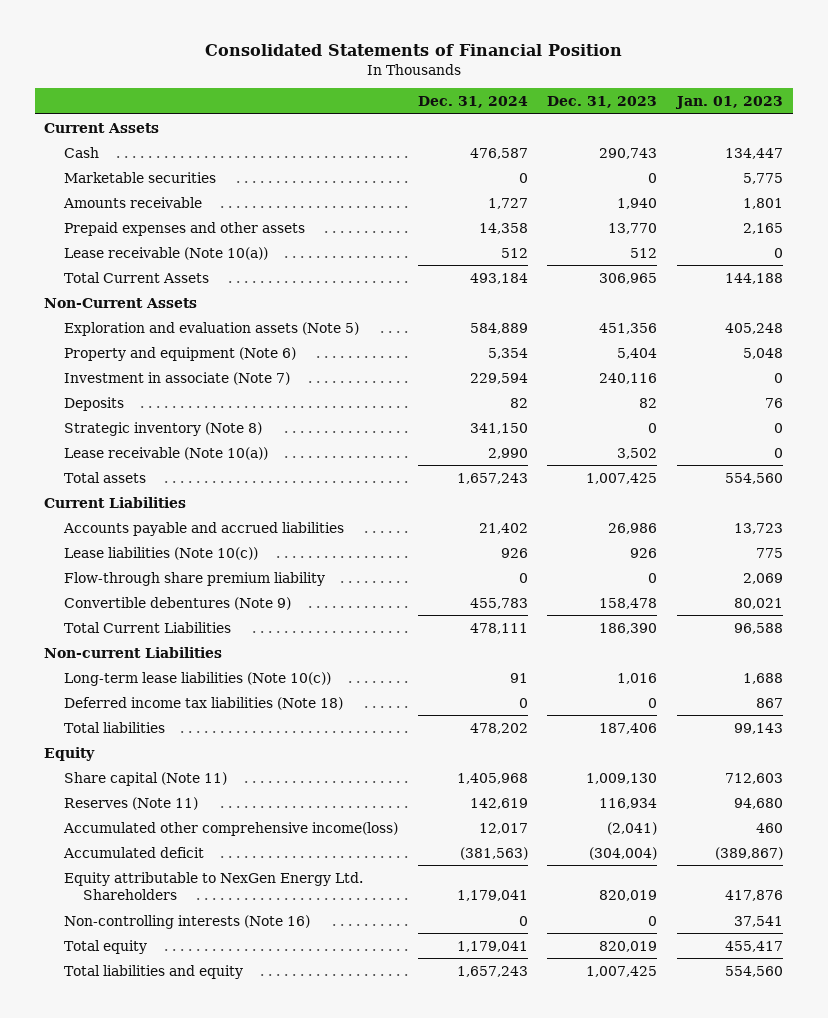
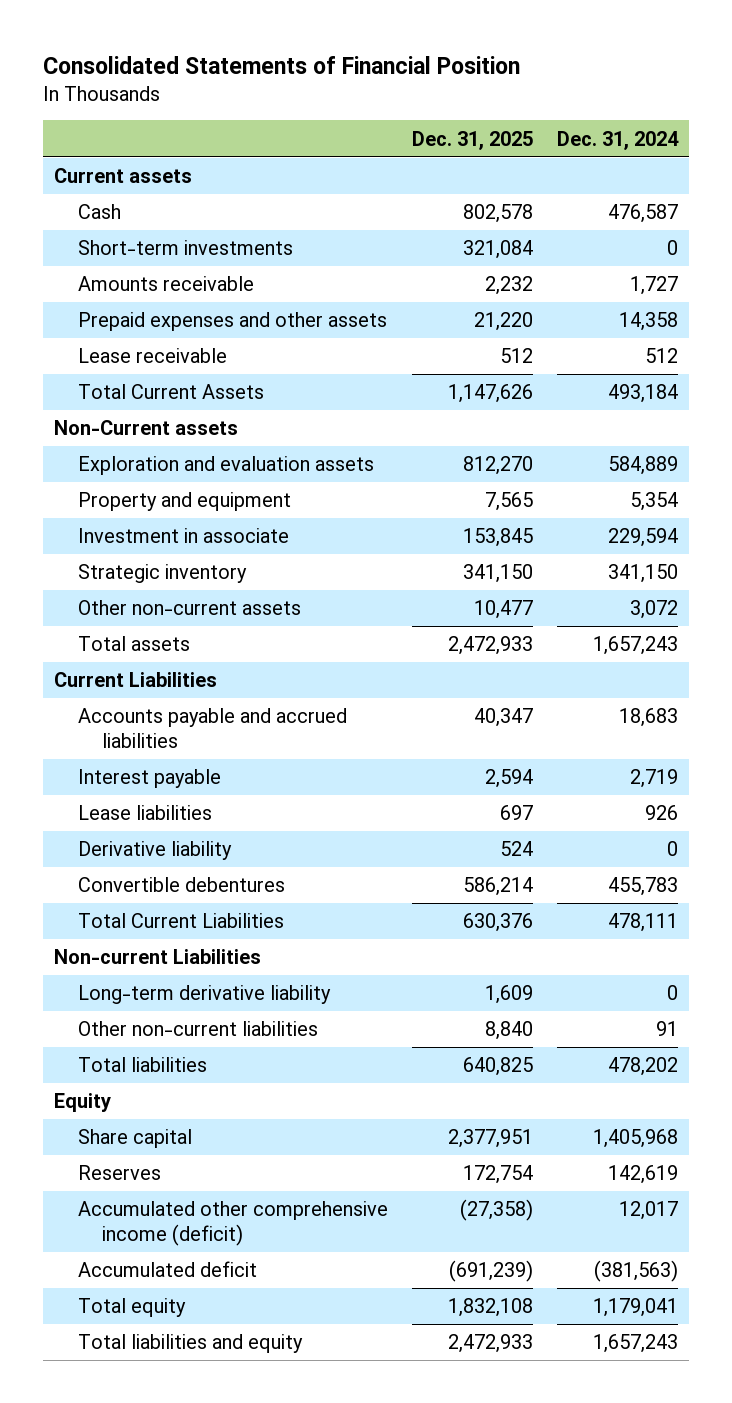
[547,96,658,109] Dec. 31, 2023 -> none
[675,96,784,110] Jan. 01, 2023 -> none
none -> [411,130,533,150] Dec. 31, 2025
[44,122,160,133] Current Assets -> [54,168,193,184] Current assets
[63,171,216,183] Marketable securities -> none
none -> [78,240,294,256] Short-term investments
[63,246,268,260] Lease receivable (Note 10(a)) -> [78,348,228,364] Lease receivable
[63,396,124,411] Deposits -> none
[63,446,268,460] Lease receivable (Note 10(a)) -> none
[44,297,198,308] Non-Current Assets -> [54,420,239,436] Non-Current assets
[63,321,359,336] Exploration and evaluation assets (Note 5) -> [78,456,375,476] Exploration and evaluation assets
[63,346,296,361] Property and equipment (Note 6) -> [78,492,292,512] Property and equipment
[63,371,290,385] Investment in associate (Note 7) -> [78,528,290,544] Investment in associate
[63,421,262,436] Strategic inventory (Note 8) -> [78,564,248,584] Strategic inventory
none -> [78,600,302,616] Other non-current assets
[63,571,325,586] Flow-through share premium liability -> none
[478,522,528,534] 21,402 -> [618,708,678,728] 18,683
none -> [78,769,222,789] Interest payable
[63,546,258,560] Lease liabilities (Note 10(c)) -> [78,805,213,821] Lease liabilities
none -> [78,841,233,861] Derivative liability
[63,596,291,610] Convertible debentures (Note 9) -> [78,877,286,893] Convertible debentures
[63,671,331,686] Long-term lease liabilities (Note 10(c)) -> none
[63,696,343,710] Deferred income tax liabilities (Note 18) -> none
none -> [78,985,332,1005] Long-term derivative liability
none -> [78,1021,319,1037] Other non-current liabilities
[63,771,227,786] Share capital (Note 11) -> [78,1129,193,1149] Share capital
[63,796,198,810] Reserves (Note 11) -> [78,1165,162,1181] Reserves
[62,821,398,836] Accumulated other comprehensive income(loss) -> [78,1201,389,1246] Accumulated other comprehensive income (deficit)
[63,871,363,901] Equity attributable to NexGen Energy Ltd. Shareholders -> none
[63,914,310,929] Non-controlling interests (Note 16) -> none

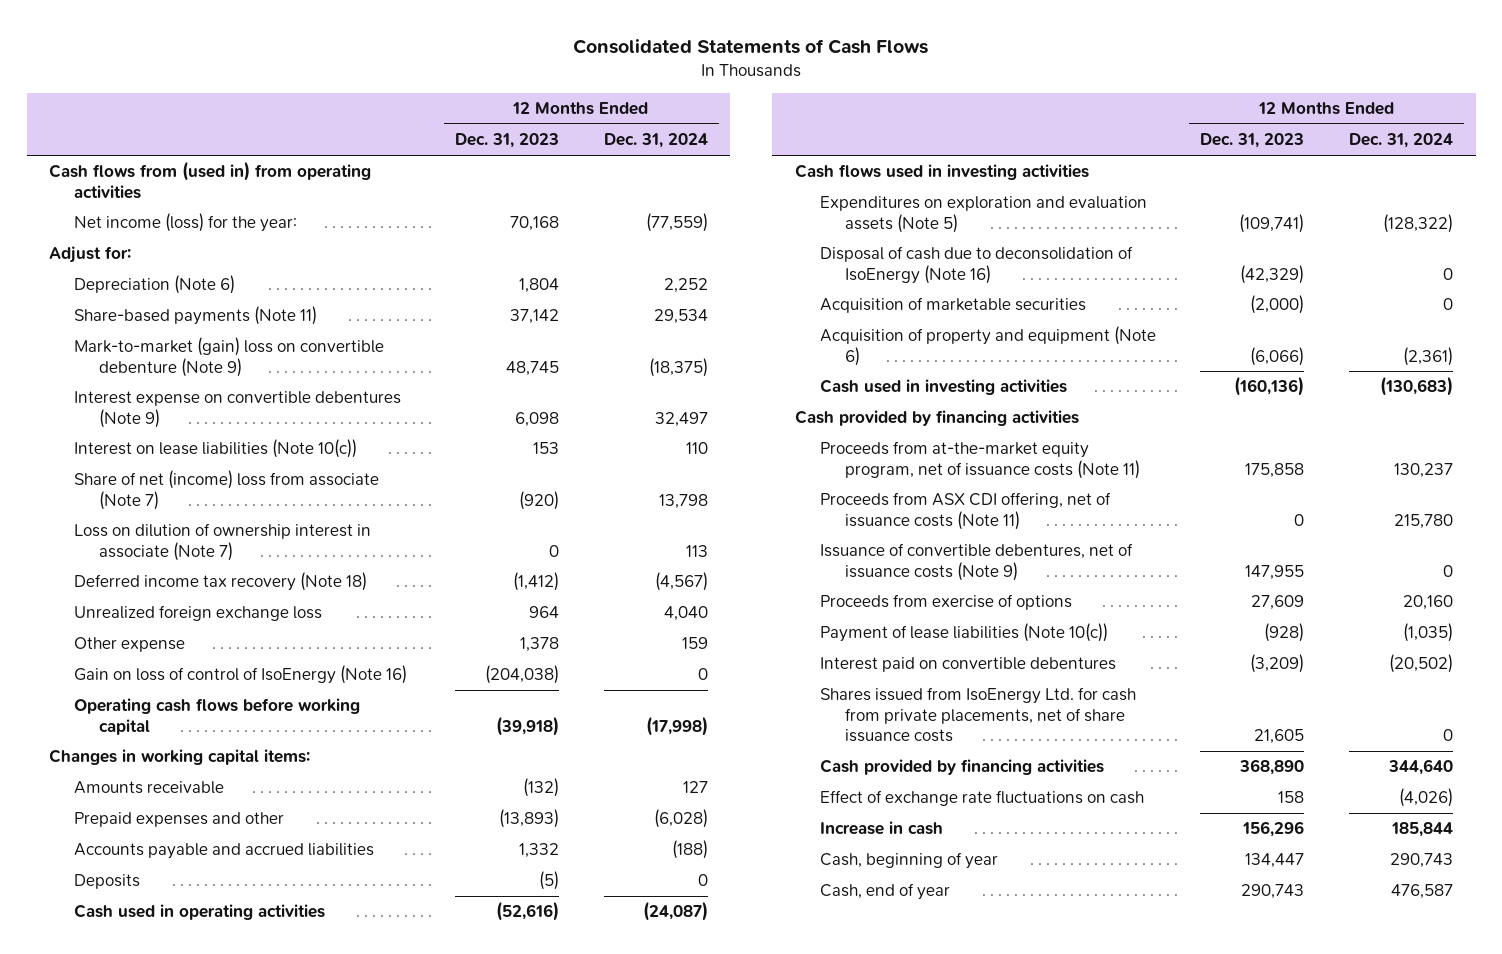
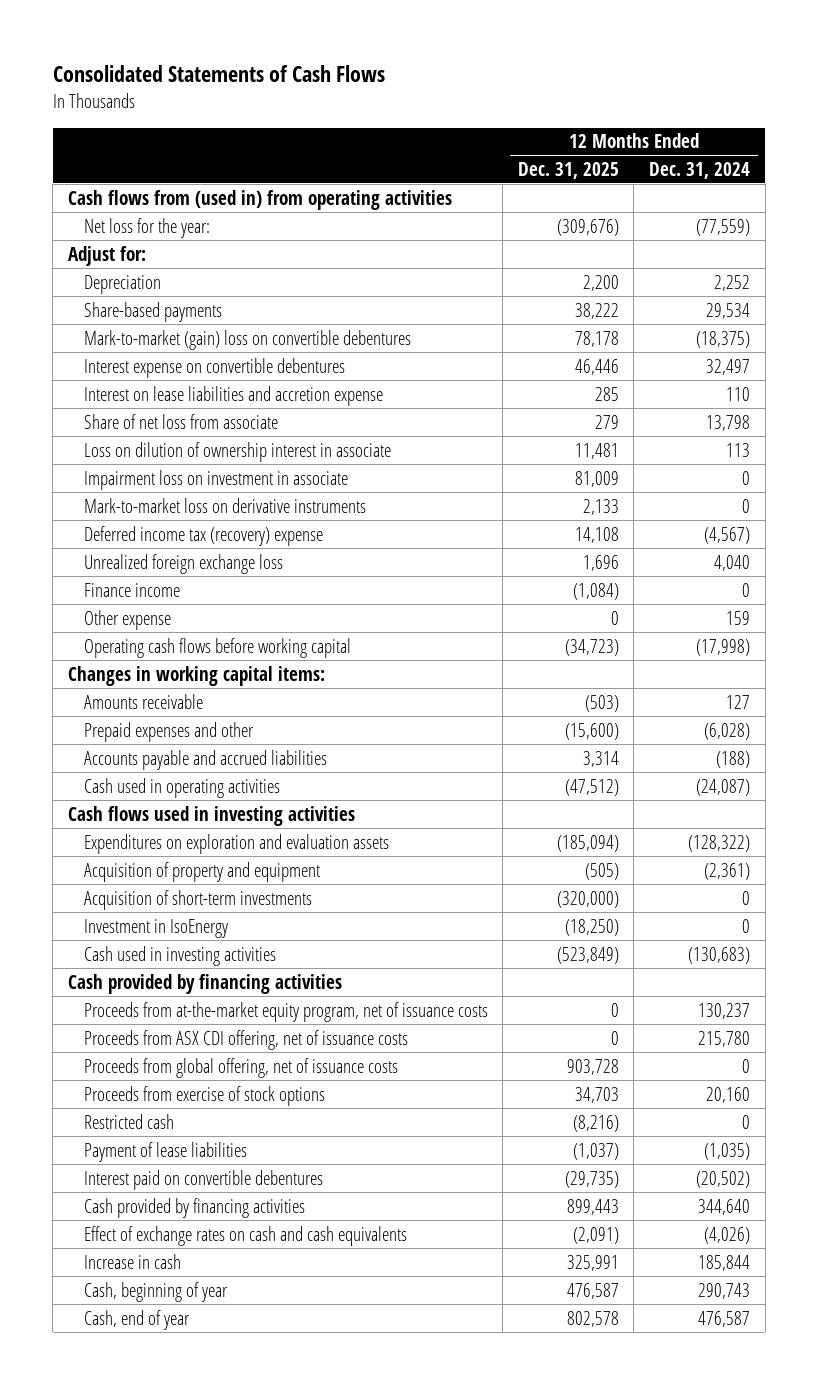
[454,133,559,149] Dec. 31, 2023 -> none
none -> [517,161,619,179] Dec. 31, 2025
[73,213,297,233] Net income (loss) for the year: -> [83,217,210,238] Net loss for the year:
[73,275,235,295] Depreciation (Note 6) -> [83,274,161,294] Depreciation
[73,306,317,326] Share-based payments (Note 11) -> [83,301,222,322] Share-based payments
[73,337,384,377] Mark-to-market (gain) loss on convertible debenture (Note 9) -> [83,329,411,350] Mark-to-market (gain) loss on convertible debentures
[73,391,401,428] Interest expense on convertible debentures (Note 9) -> [83,357,345,378] Interest expense on convertible debentures
[73,439,357,459] Interest on lease liabilities (Note 10(c)) -> [83,385,383,406] Interest on lease liabilities and accretion expense
[73,470,379,510] Share of net (income) loss from associate (Note 7) -> [83,413,278,429] Share of net loss from associate
[73,523,371,561] Loss on dilution of ownership interest in associate (Note 7) -> [83,441,391,462] Loss on dilution of ownership interest in associate
none -> [83,469,348,490] Impairment loss on investment in associate
none -> [83,497,366,513] Mark-to-market loss on derivative instruments
[73,572,367,592] Deferred income tax recovery (Note 18) -> [83,525,323,546] Deferred income tax (recovery) expense
none -> [83,582,180,597] Finance income
[73,665,407,685] Gain on loss of control of IsoEnergy (Note 16) -> none
[73,874,140,890] Deposits -> none
[819,246,1133,284] Disposal of cash due to deconsolidation of IsoEnergy (Note 16) -> none
[819,297,1086,314] Acquisition of marketable securities -> none
[819,196,1147,233] Expenditures on exploration and evaluation assets (Note 5) -> [83,833,389,854] Expenditures on exploration and evaluation assets
[819,326,1156,366] Acquisition of property and equipment (Note 6) -> [83,861,320,882] Acquisition of property and equipment
none -> [83,889,312,910] Acquisition of short-term investments
none -> [83,918,228,938] Investment in IsoEnergy
[819,441,1140,479] Proceeds from at-the-market equity program, net of issuance costs (Note 11) -> [83,1001,488,1022] Proceeds from at-the-market equity program, net of issuance costs
[819,492,1111,530] Proceeds from ASX CDI offering, net of issuance costs (Note 11) -> [83,1029,408,1050] Proceeds from ASX CDI offering, net of issuance costs
[819,543,1133,581] Issuance of convertible debentures, net of issuance costs (Note 9) -> [83,1057,398,1078] Proceeds from global offering, net of issuance costs
[819,594,1072,611] Proceeds from exercise of options -> [83,1085,325,1106] Proceeds from exercise of stock options
none -> [83,1113,174,1129] Restricted cash
[819,623,1108,643] Payment of lease liabilities (Note 10(c)) -> [83,1141,247,1162] Payment of lease liabilities
[819,687,1136,742] Shares issued from IsoEnergy Ltd. for cash from private placements, net of share issuance costs -> none
[819,790,1144,807] Effect of exchange rate fluctuations on cash -> [83,1225,407,1246] Effect of exchange rates on cash and cash equivalents

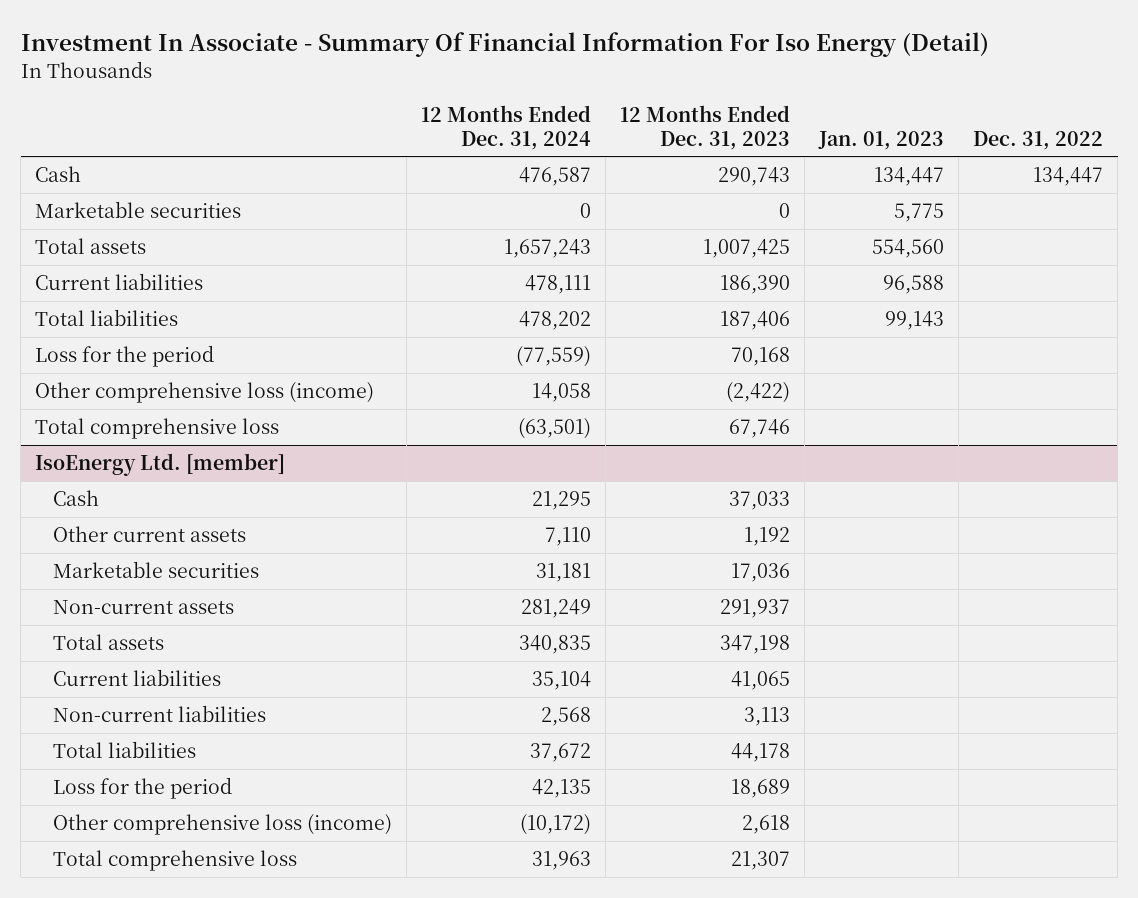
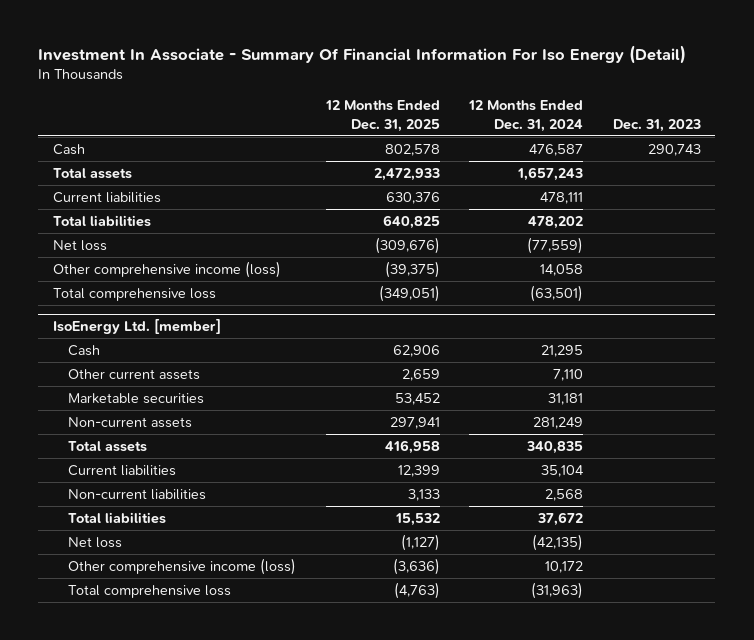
[620,105,791,150] 12 Months Ended Dec. 31, 2023 -> none
[818,130,945,150] Jan. 01, 2023 -> none
[973,130,1104,150] Dec. 31, 2022 -> none
none -> [324,100,440,132] 12 Months Ended Dec. 31, 2025
none -> [612,118,701,132] Dec. 31, 2023
[35,200,242,218] Marketable securities -> none
[35,344,215,367] Loss for the period -> [52,239,107,251] Net loss
[35,381,375,403] Other comprehensive loss (income) -> [52,260,281,278] Other comprehensive income (loss)
[53,776,233,799] Loss for the period -> [67,536,122,548] Net loss
[532,778,592,798] 42,135 -> [532,533,584,551] (42,135)
[53,813,393,835] Other comprehensive loss (income) -> [67,557,296,575] Other comprehensive income (loss)
[520,813,592,835] (10,172) -> [545,560,584,573] 10,172
[532,850,592,870] 31,963 -> [531,581,584,599] (31,963)

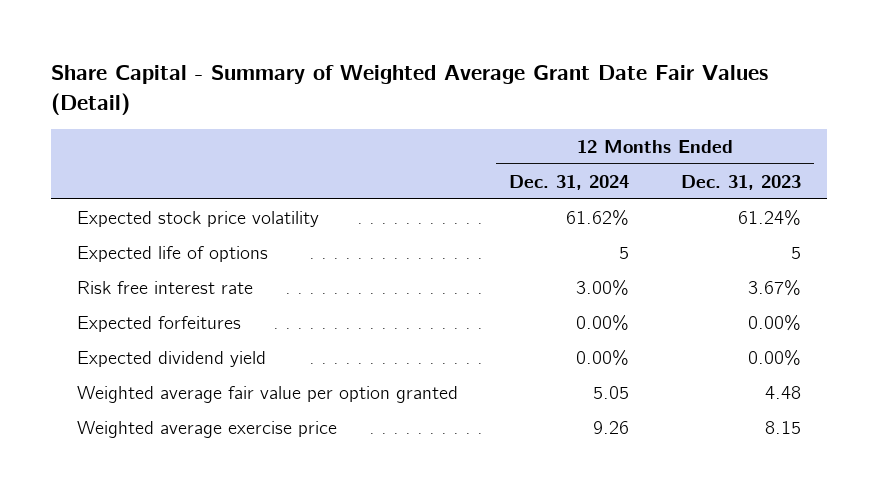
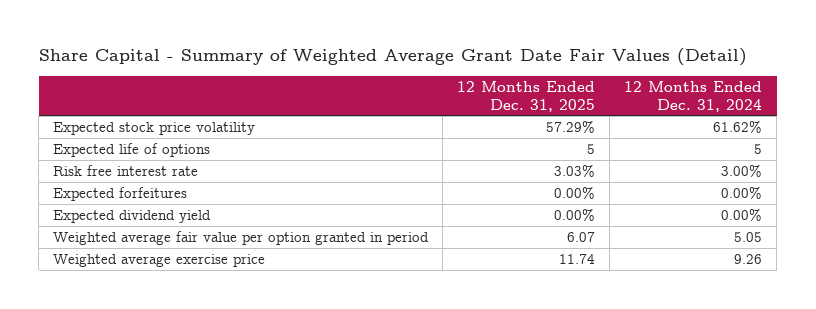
[680,174,801,190] Dec. 31, 2023 -> none
none -> [457,80,596,112] 12 Months Ended Dec. 31, 2025
[76,386,458,404] Weighted average fair value per option granted -> [53,230,430,245] Weighted average fair value per option granted in period

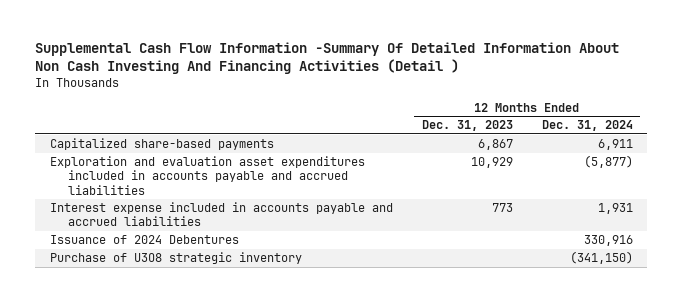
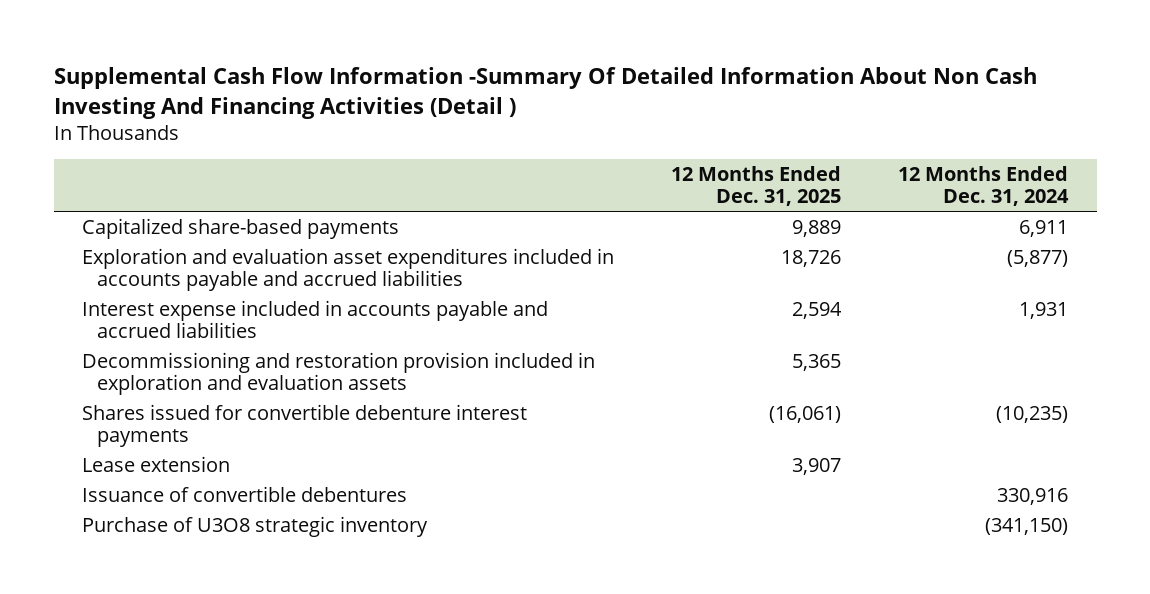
[421,120,513,132] Dec. 31, 2023 -> none
none -> [671,165,842,207] 12 Months Ended Dec. 31, 2025
none -> [82,351,596,396] Decommissioning and restoration provision included in exploration and evaluation assets
none -> [82,403,528,448] Shares issued for convertible debenture interest payments
none -> [82,455,231,472] Lease extension
[49,235,239,245] Issuance of 2024 Debentures -> [82,485,408,502] Issuance of convertible debentures

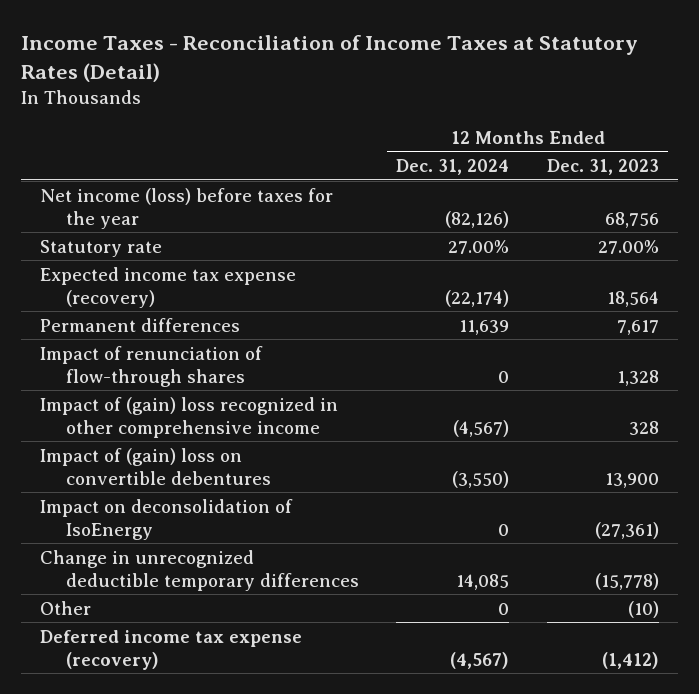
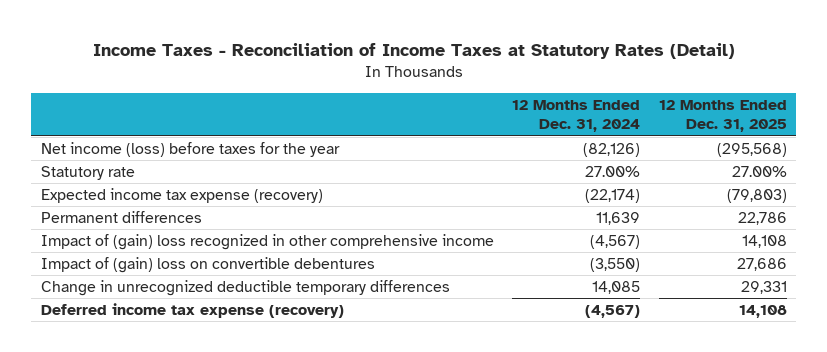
[546,159,659,176] Dec. 31, 2023 -> none
none -> [658,100,787,133] 12 Months Ended Dec. 31, 2025
[40,345,264,387] Impact of renunciation of flow-through shares -> none
[40,498,294,540] Impact on deconsolidation of IsoEnergy -> none
[40,600,92,615] Other -> none

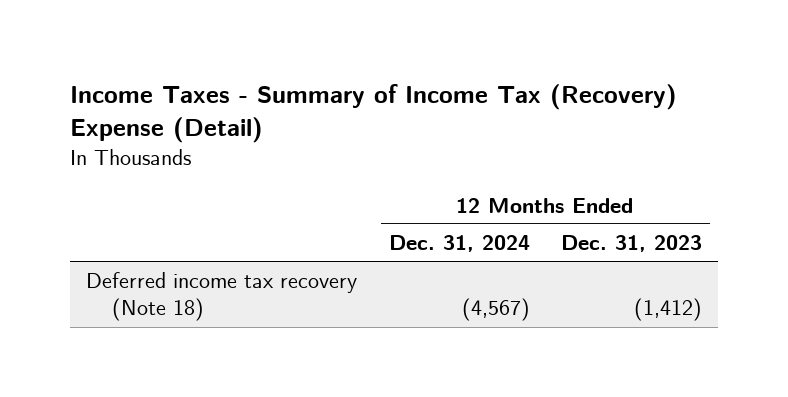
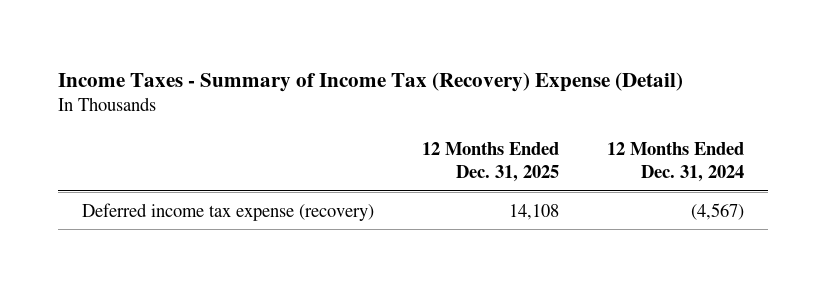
[560,235,702,253] Dec. 31, 2023 -> none
none -> [422,141,560,183] 12 Months Ended Dec. 31, 2025
[86,272,358,322] Deferred income tax recovery (Note 18) -> [81,202,374,221] Deferred income tax expense (recovery)

